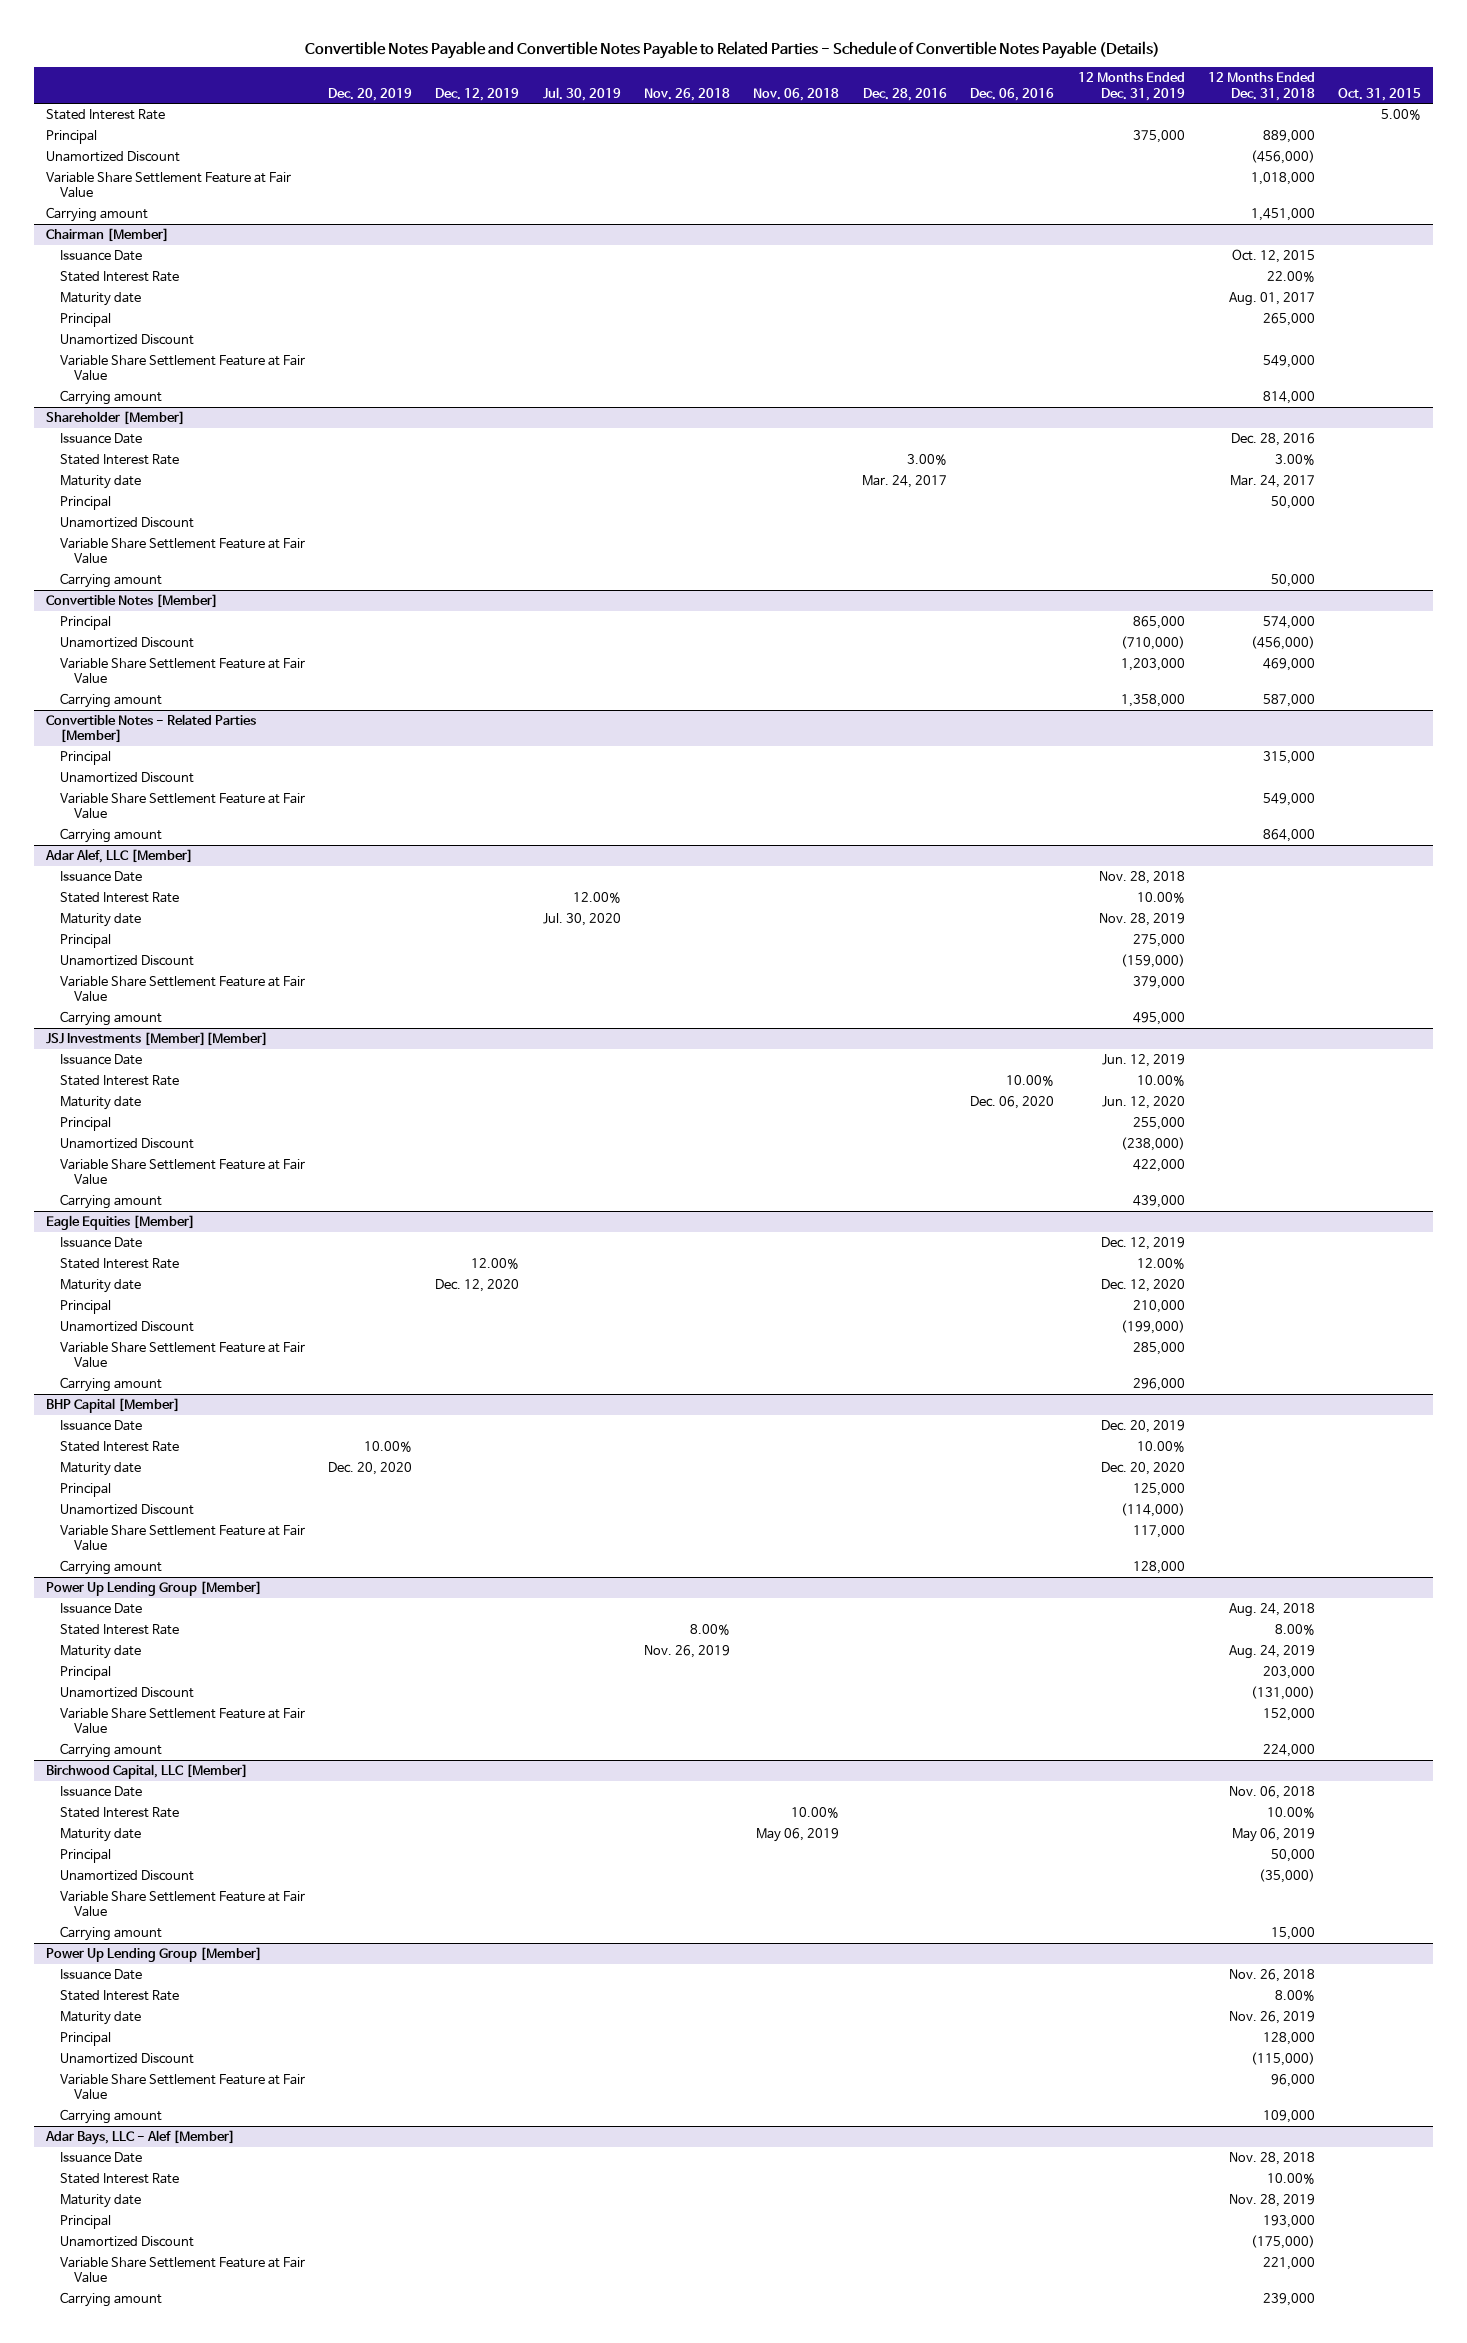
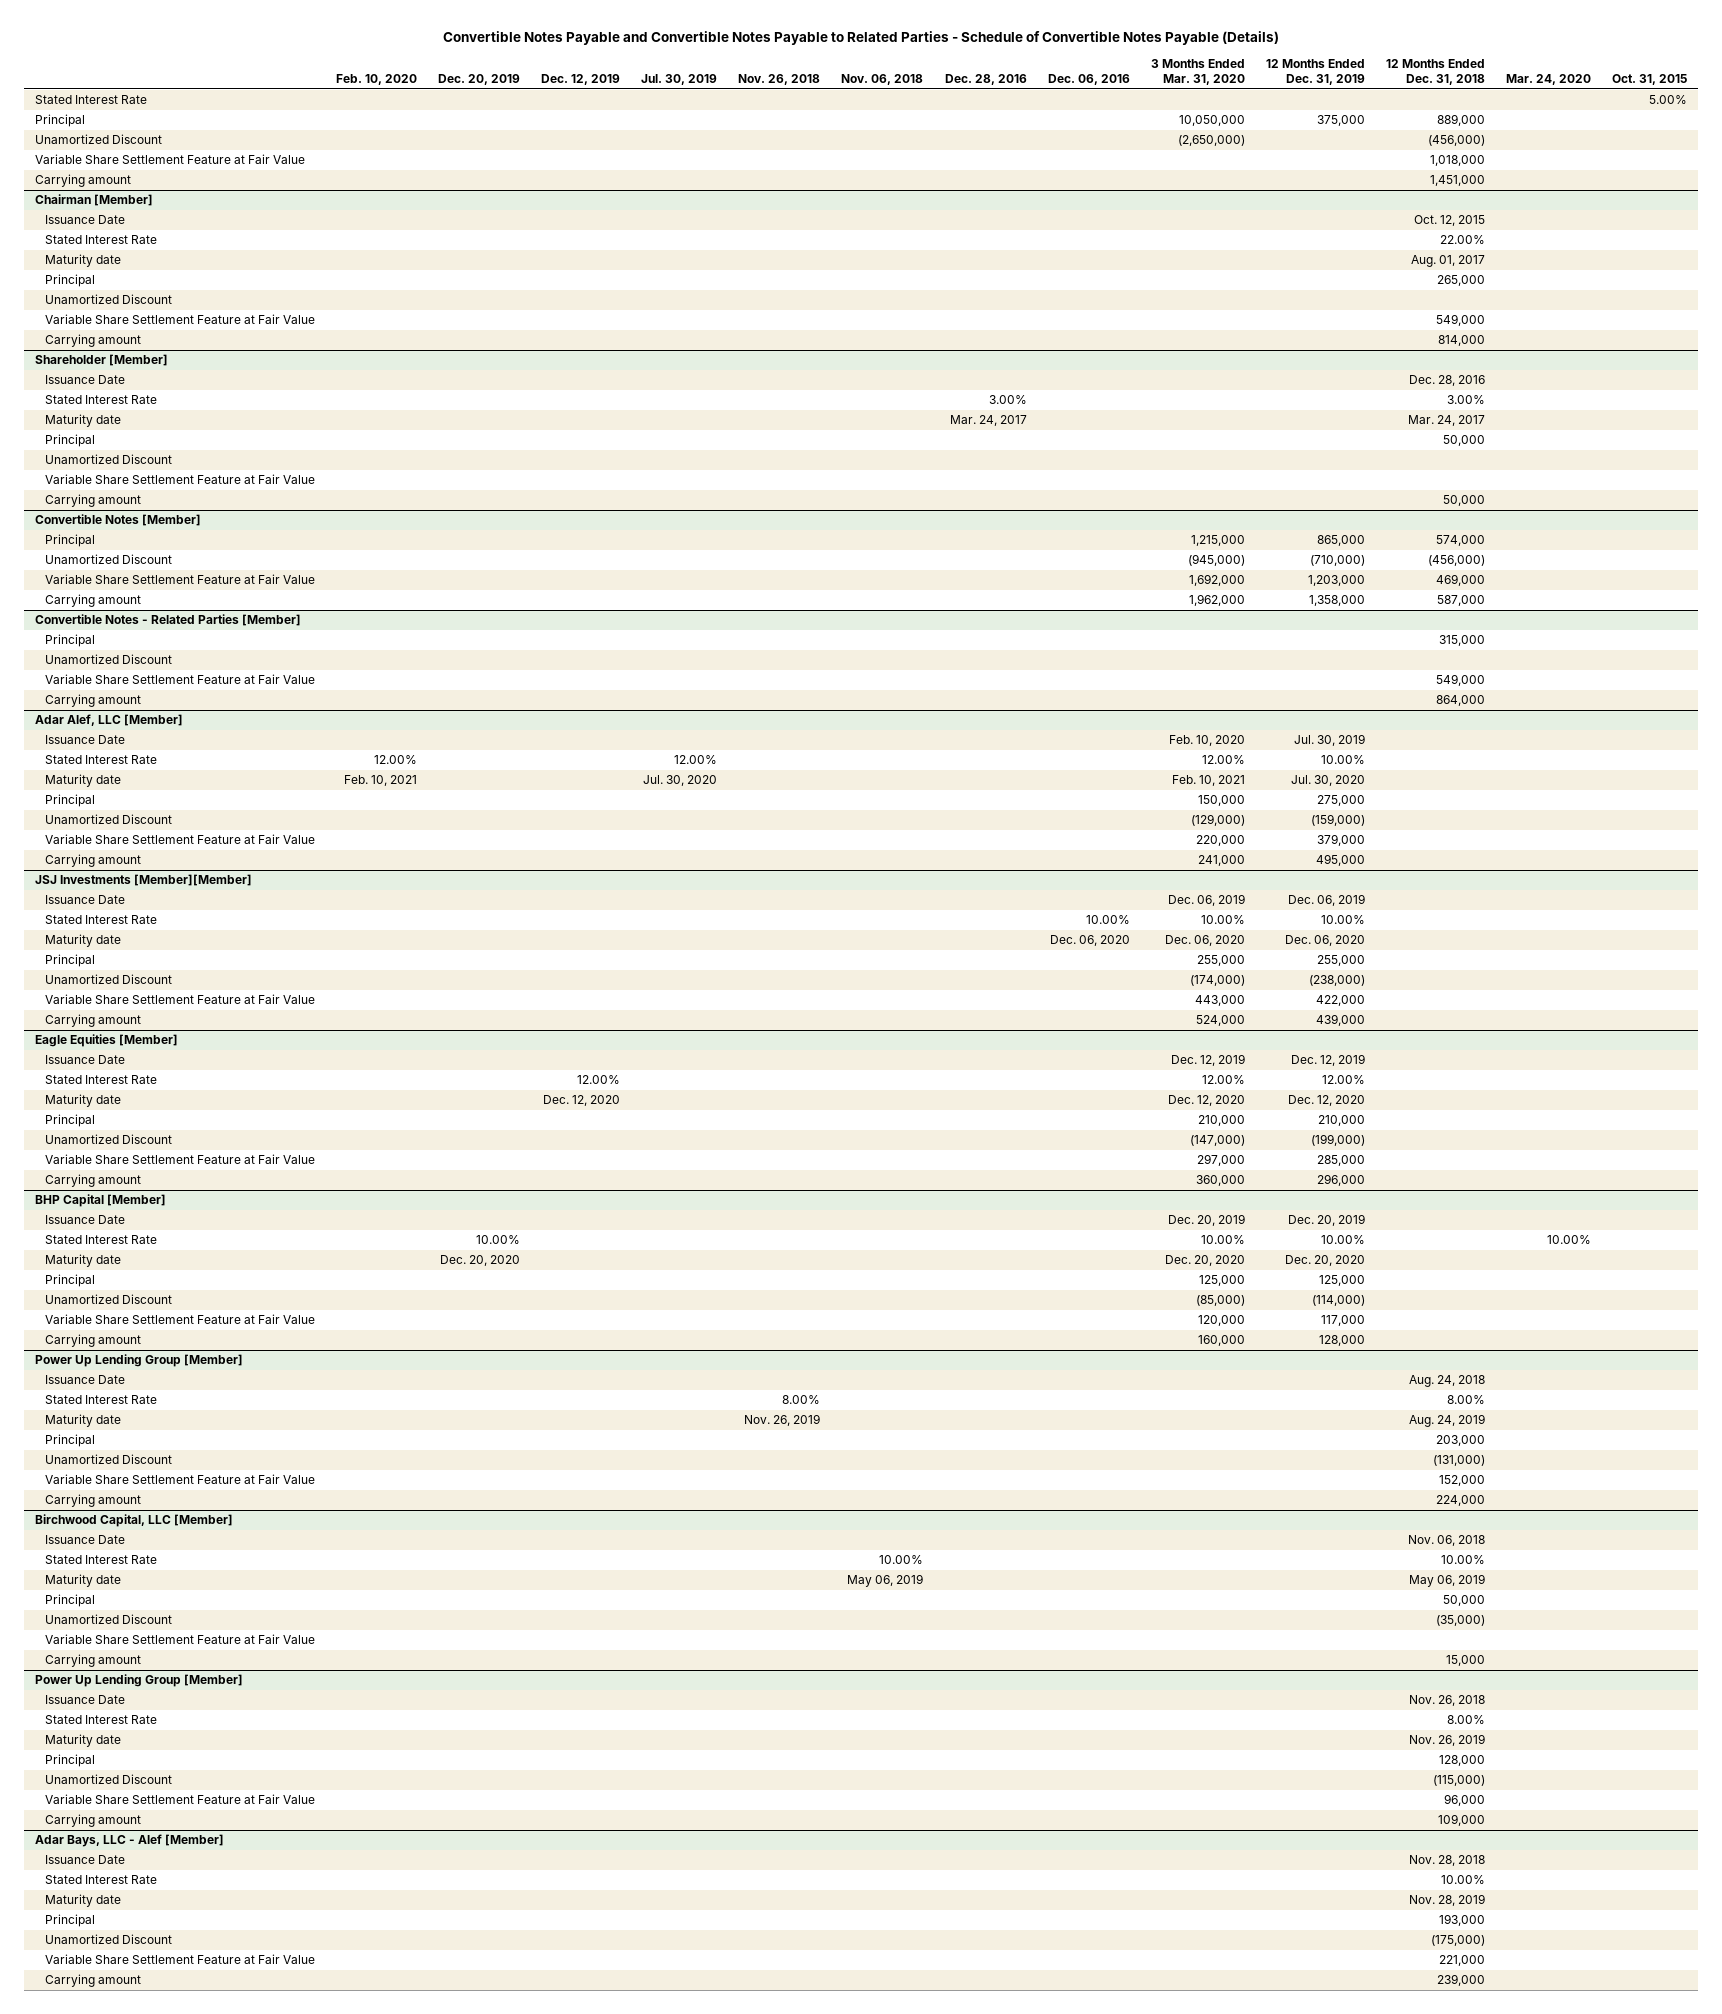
none -> [335,74,417,86] Feb. 10, 2020
none -> [1150,59,1245,86] 3 Months Ended Mar. 31, 2020
none -> [1506,74,1592,86] Mar. 24, 2020
[1098,870,1185,884] Nov. 28, 2018 -> [1294,734,1366,747] Jul. 30, 2019
[1098,912,1185,926] Nov. 28, 2019 -> [1291,775,1366,787] Jul. 30, 2020
[1101,1053,1185,1067] Jun. 12, 2019 -> [1288,894,1366,907] Dec. 06, 2019
[1101,1095,1185,1109] Jun. 12, 2020 -> [1285,935,1366,947] Dec. 06, 2020

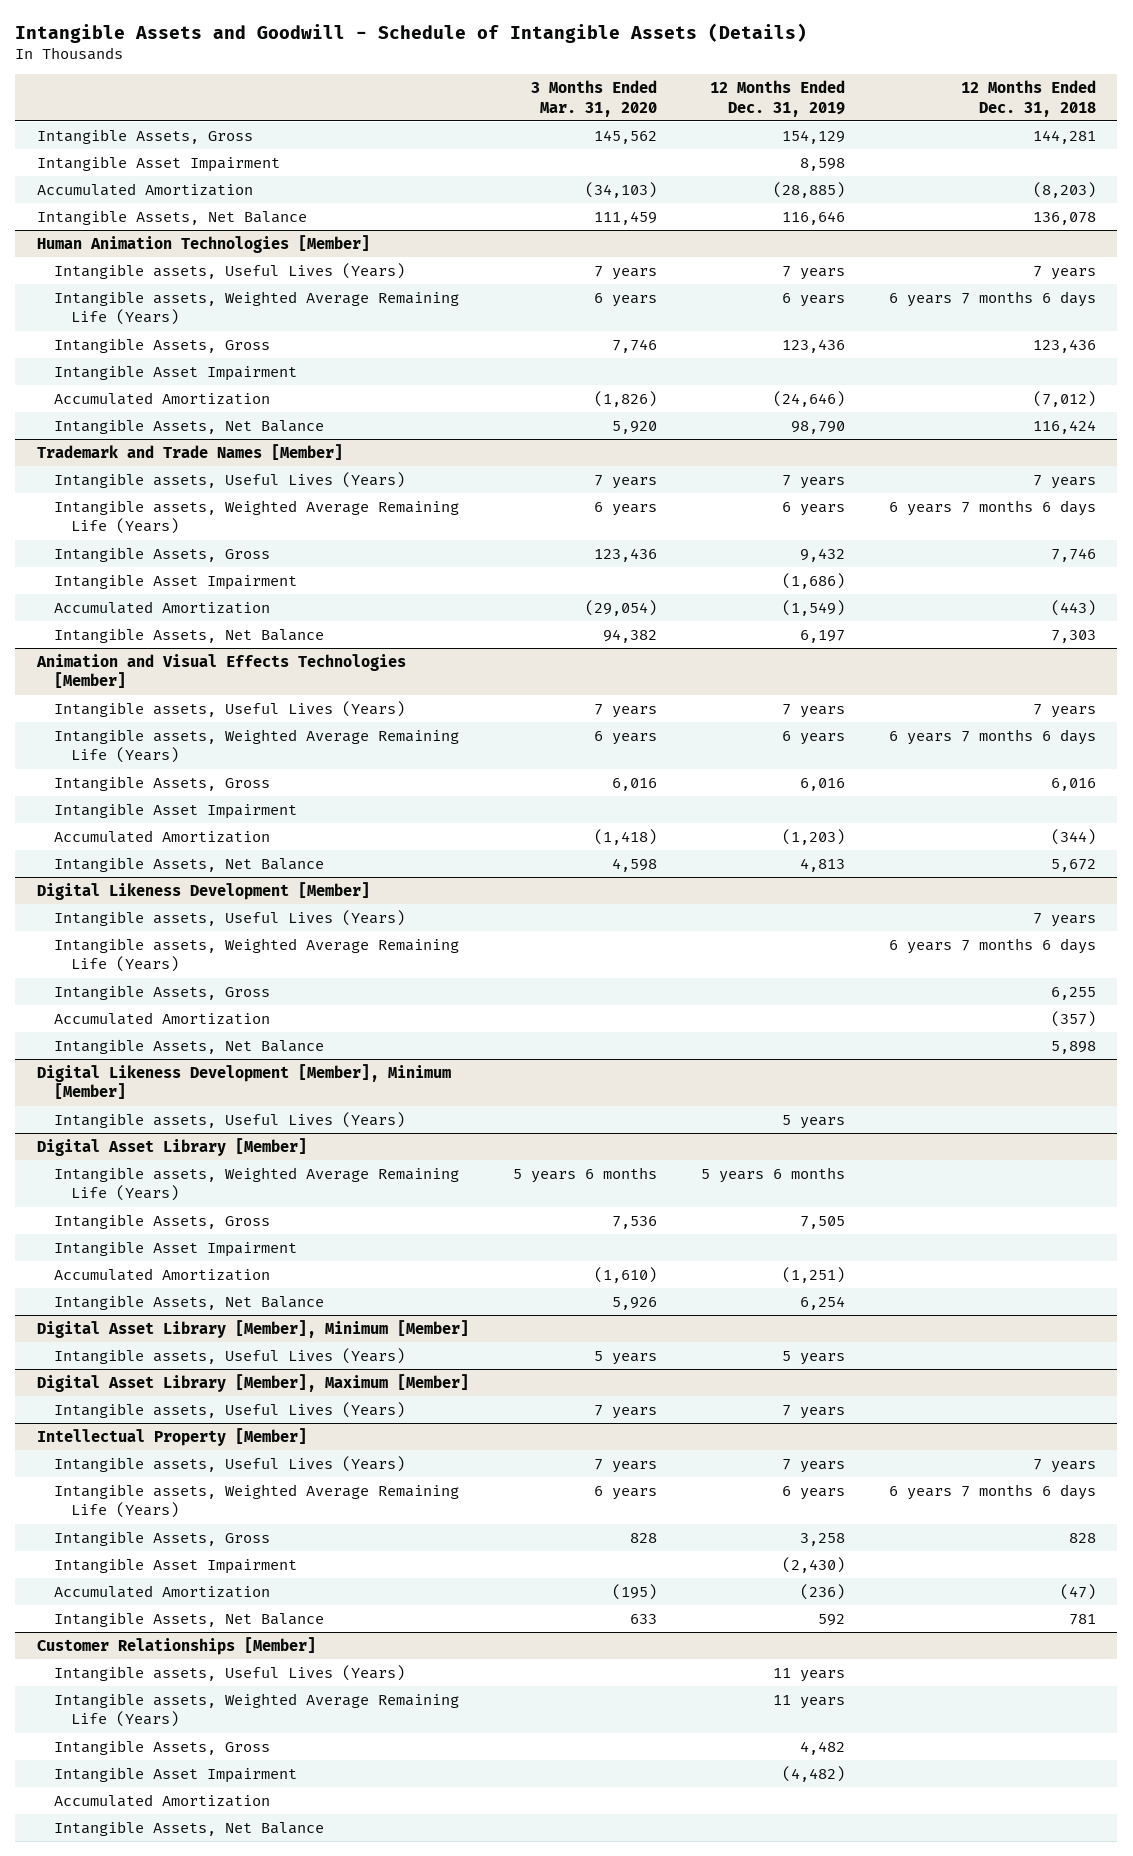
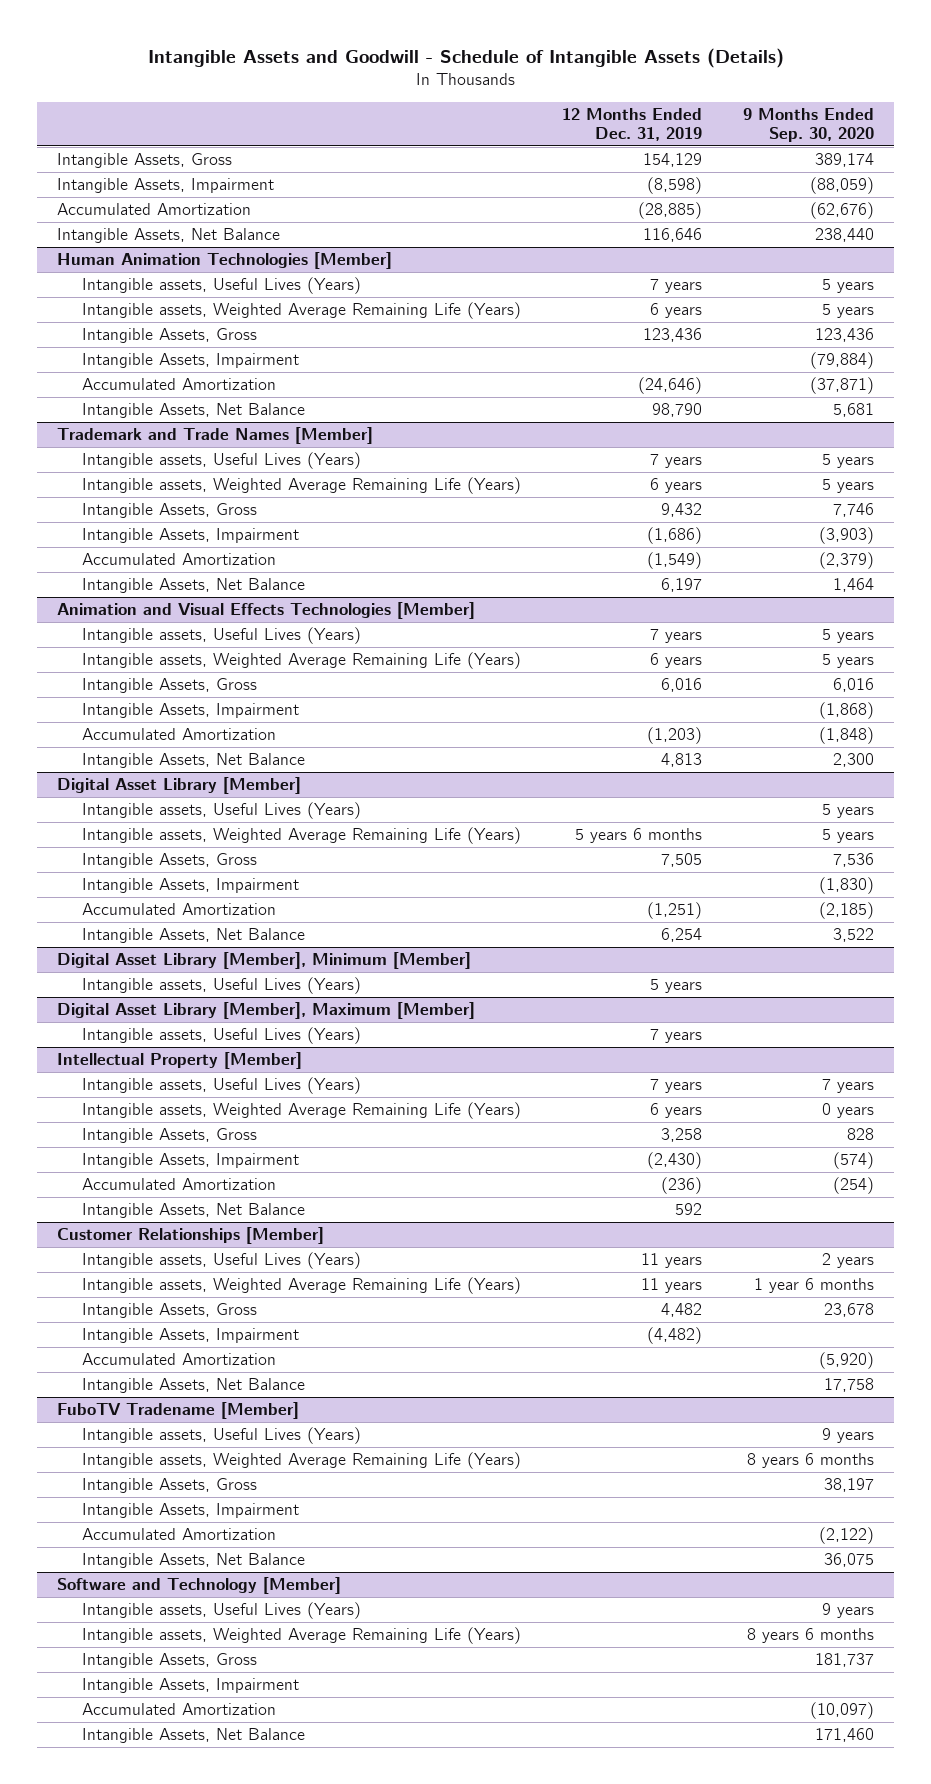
[530,80,657,117] 3 Months Ended Mar. 31, 2020 -> none
[960,80,1096,117] 12 Months Ended Dec. 31, 2018 -> none
none -> [742,107,874,143] 9 Months Ended Sep. 30, 2020
[37,155,281,172] Intangible Asset Impairment -> [57,178,275,194] Intangible Assets, Impairment
[799,157,845,171] 8,598 -> [646,177,702,195] (8,598)
[53,364,297,381] Intangible Asset Impairment -> [81,353,299,369] Intangible Assets, Impairment
[53,573,297,590] Intangible Asset Impairment -> [81,528,299,544] Intangible Assets, Impairment
[53,802,297,819] Intangible Asset Impairment -> [81,703,299,719] Intangible Assets, Impairment
[37,881,371,900] Digital Likeness Development [Member] -> none
[53,909,405,926] Intangible assets, Useful Lives (Years) -> none
[53,937,459,973] Intangible assets, Weighted Average Remaining Life (Years) -> none
[53,984,270,1000] Intangible Assets, Gross -> none
[53,1011,270,1025] Accumulated Amortization -> none
[53,1038,324,1054] Intangible Assets, Net Balance -> none
[37,1063,452,1100] Digital Likeness Development [Member], Minimum [Member] -> none
[53,1111,405,1128] Intangible assets, Useful Lives (Years) -> none
none -> [81,802,361,820] Intangible assets, Useful Lives (Years)
[53,1240,297,1257] Intangible Asset Impairment -> [81,878,299,894] Intangible Assets, Impairment
[53,1557,297,1574] Intangible Asset Impairment -> [81,1153,299,1169] Intangible Assets, Impairment
[53,1766,297,1783] Intangible Asset Impairment -> [81,1328,299,1344] Intangible Assets, Impairment
none -> [57,1402,300,1420] FuboTV Tradename [Member]
none -> [81,1427,361,1445] Intangible assets, Useful Lives (Years)
none -> [81,1452,521,1470] Intangible assets, Weighted Average Remaining Life (Years)
none -> [81,1478,257,1494] Intangible Assets, Gross
none -> [81,1503,299,1519] Intangible Assets, Impairment
none -> [81,1528,276,1541] Accumulated Amortization
none -> [81,1553,305,1569] Intangible Assets, Net Balance
none -> [57,1577,342,1595] Software and Technology [Member]
none -> [81,1602,361,1620] Intangible assets, Useful Lives (Years)
none -> [81,1627,521,1645] Intangible assets, Weighted Average Remaining Life (Years)
none -> [81,1653,257,1669] Intangible Assets, Gross
none -> [81,1678,299,1694] Intangible Assets, Impairment
none -> [81,1703,276,1716] Accumulated Amortization
none -> [81,1728,305,1744] Intangible Assets, Net Balance

